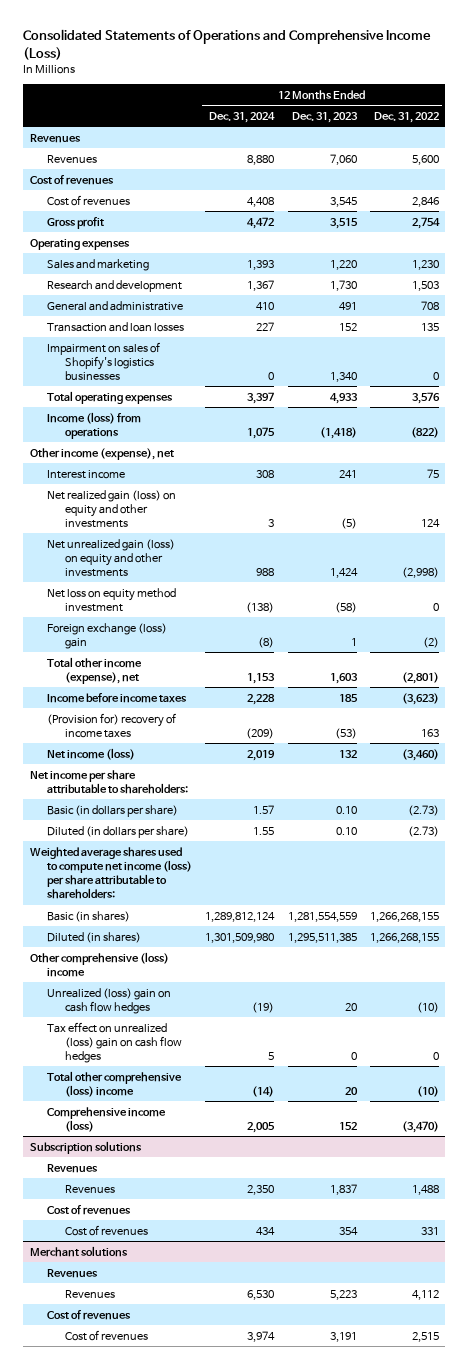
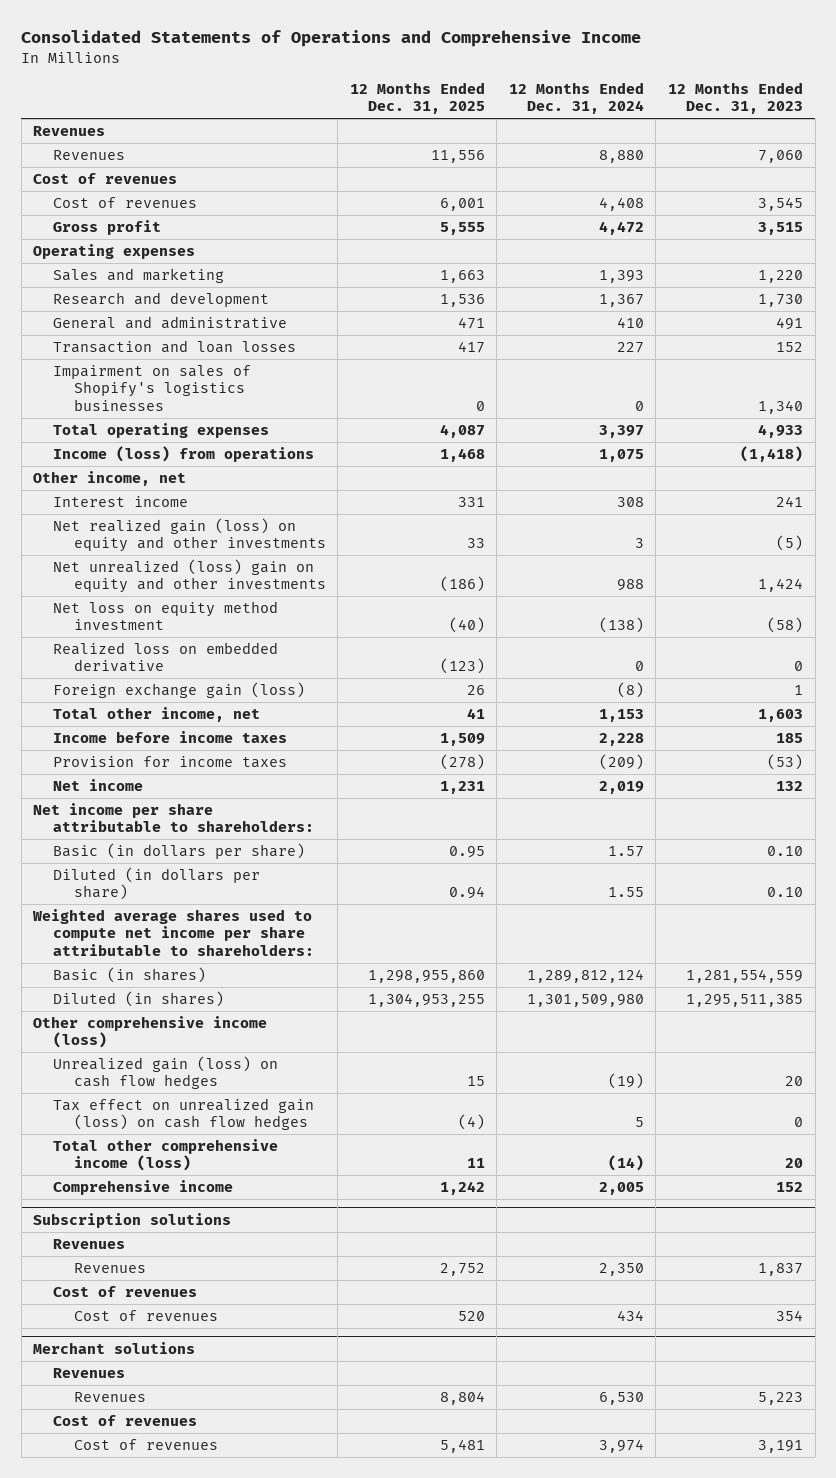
[23,29,432,60] Consolidated Statements of Operations and Comprehensive Income (Loss) -> [21,30,642,48] Consolidated Statements of Operations and Comprehensive Income
[373,111,439,123] Dec. 31, 2022 -> none
none -> [349,81,485,115] 12 Months Ended Dec. 31, 2025
[29,447,174,460] Other income (expense), net -> [33,471,187,487] Other income, net
[47,538,176,577] Net unrealized gain (loss) on equity and other investments -> [53,559,326,594] Net unrealized (loss) gain on equity and other investments
none -> [53,642,279,673] Realized loss on embedded derivative
[47,622,168,649] Foreign exchange (loss) gain -> [53,682,306,699] Foreign exchange gain (loss)
[47,656,143,684] Total other income (expense), net -> [53,707,261,723] Total other income, net
[47,712,177,738] (Provision for) recovery of income taxes -> [53,756,288,769] Provision for income taxes
[47,747,136,760] Net income (loss) -> [53,779,144,792] Net income
[29,846,193,900] Weighted average shares used to compute net income (loss) per share attributable to shareholders: -> [32,909,315,956] Weighted average shares used to compute net income per share attributable to shareholders:
[29,951,169,977] Other comprehensive (loss) income -> [33,1016,268,1049] Other comprehensive income (loss)
[47,987,172,1014] Unrealized (loss) gain on cash flow hedges -> [53,1056,279,1090] Unrealized gain (loss) on cash flow hedges
[47,1021,182,1063] Tax effect on unrealized (loss) gain on cash flow hedges -> [53,1098,315,1131] Tax effect on unrealized gain (loss) on cash flow hedges
[47,1070,183,1097] Total other comprehensive (loss) income -> [53,1139,279,1172] Total other comprehensive income (loss)
[47,1106,167,1132] Comprehensive income (loss) -> [53,1180,234,1196] Comprehensive income

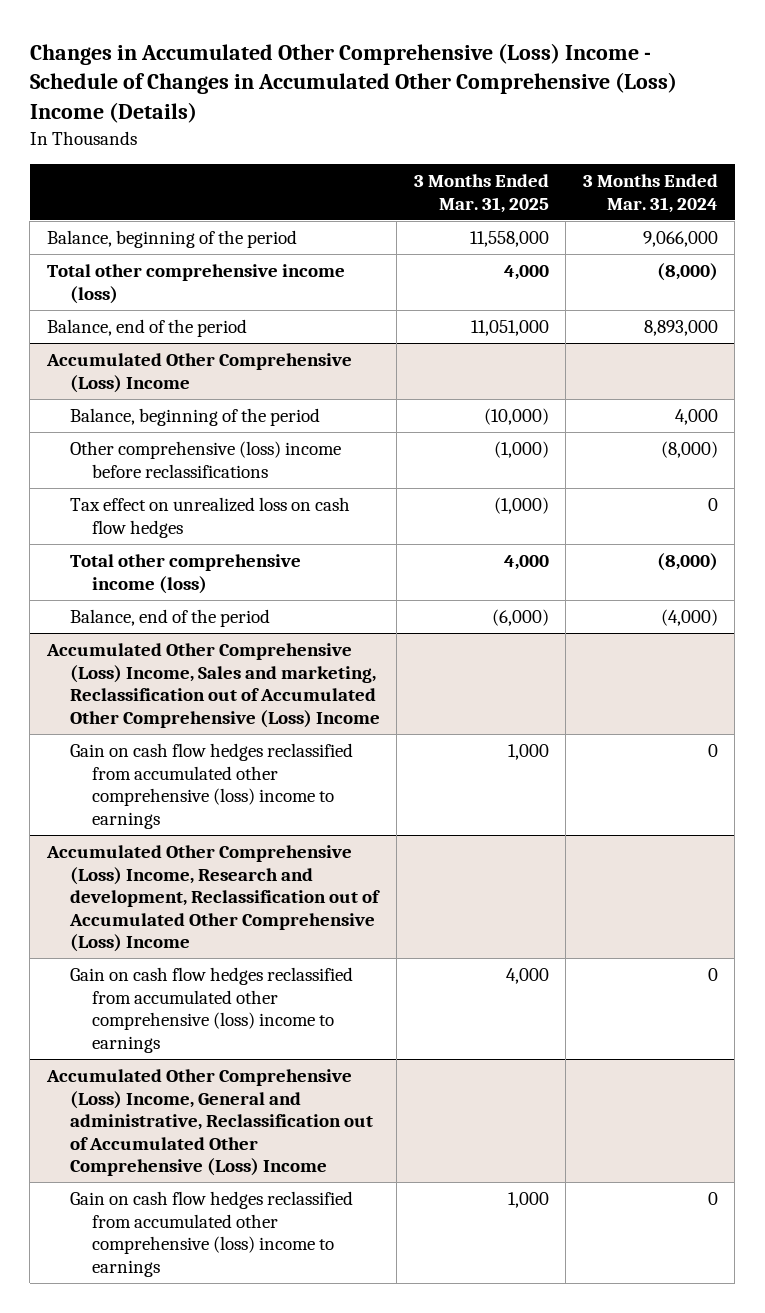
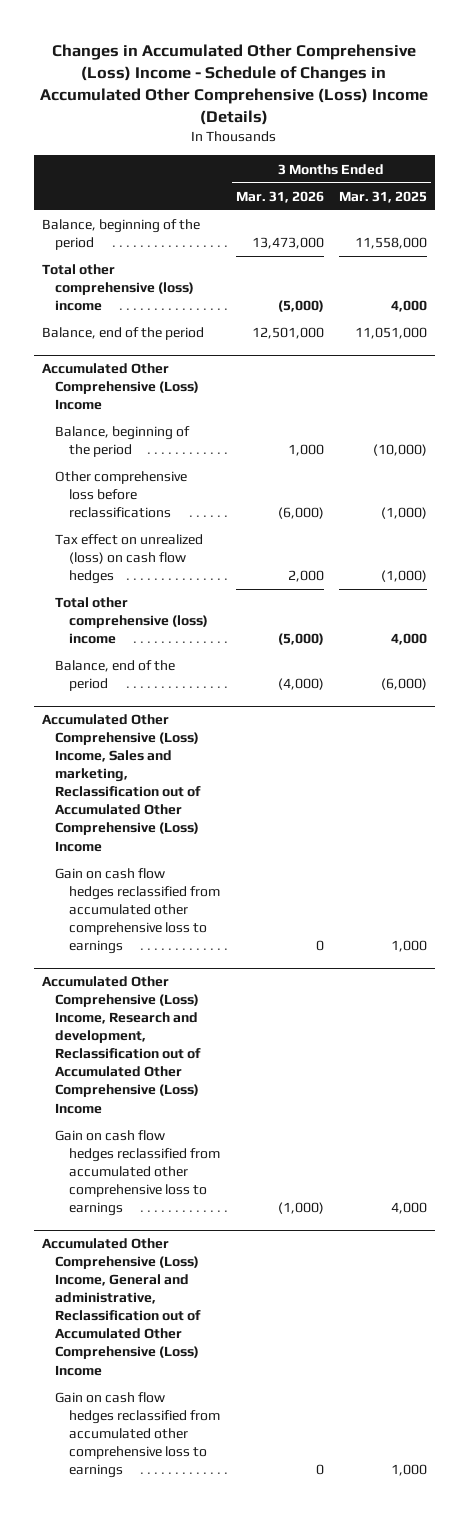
[582,174,718,213] 3 Months Ended Mar. 31, 2024 -> none
none -> [235,190,324,203] Mar. 31, 2026
[46,264,345,304] Total other comprehensive income (loss) -> [41,264,195,312] Total other comprehensive (loss) income
[69,441,341,478] Other comprehensive (loss) income before reclassifications -> [55,471,188,519] Other comprehensive loss before reclassifications
[69,497,350,538] Tax effect on unrealized loss on cash flow hedges -> [55,534,204,585] Tax effect on unrealized (loss) on cash flow hedges
[69,554,301,594] Total other comprehensive income (loss) -> [55,597,209,645] Total other comprehensive (loss) income
[69,743,353,829] Gain on cash flow hedges reclassified from accumulated other comprehensive (loss) income to earnings -> [55,868,221,955] Gain on cash flow hedges reclassified from accumulated other comprehensive loss to earnings
[69,967,353,1053] Gain on cash flow hedges reclassified from accumulated other comprehensive (loss) income to earnings -> [55,1130,221,1217] Gain on cash flow hedges reclassified from accumulated other comprehensive loss to earnings
[69,1191,353,1277] Gain on cash flow hedges reclassified from accumulated other comprehensive (loss) income to earnings -> [55,1392,221,1479] Gain on cash flow hedges reclassified from accumulated other comprehensive loss to earnings

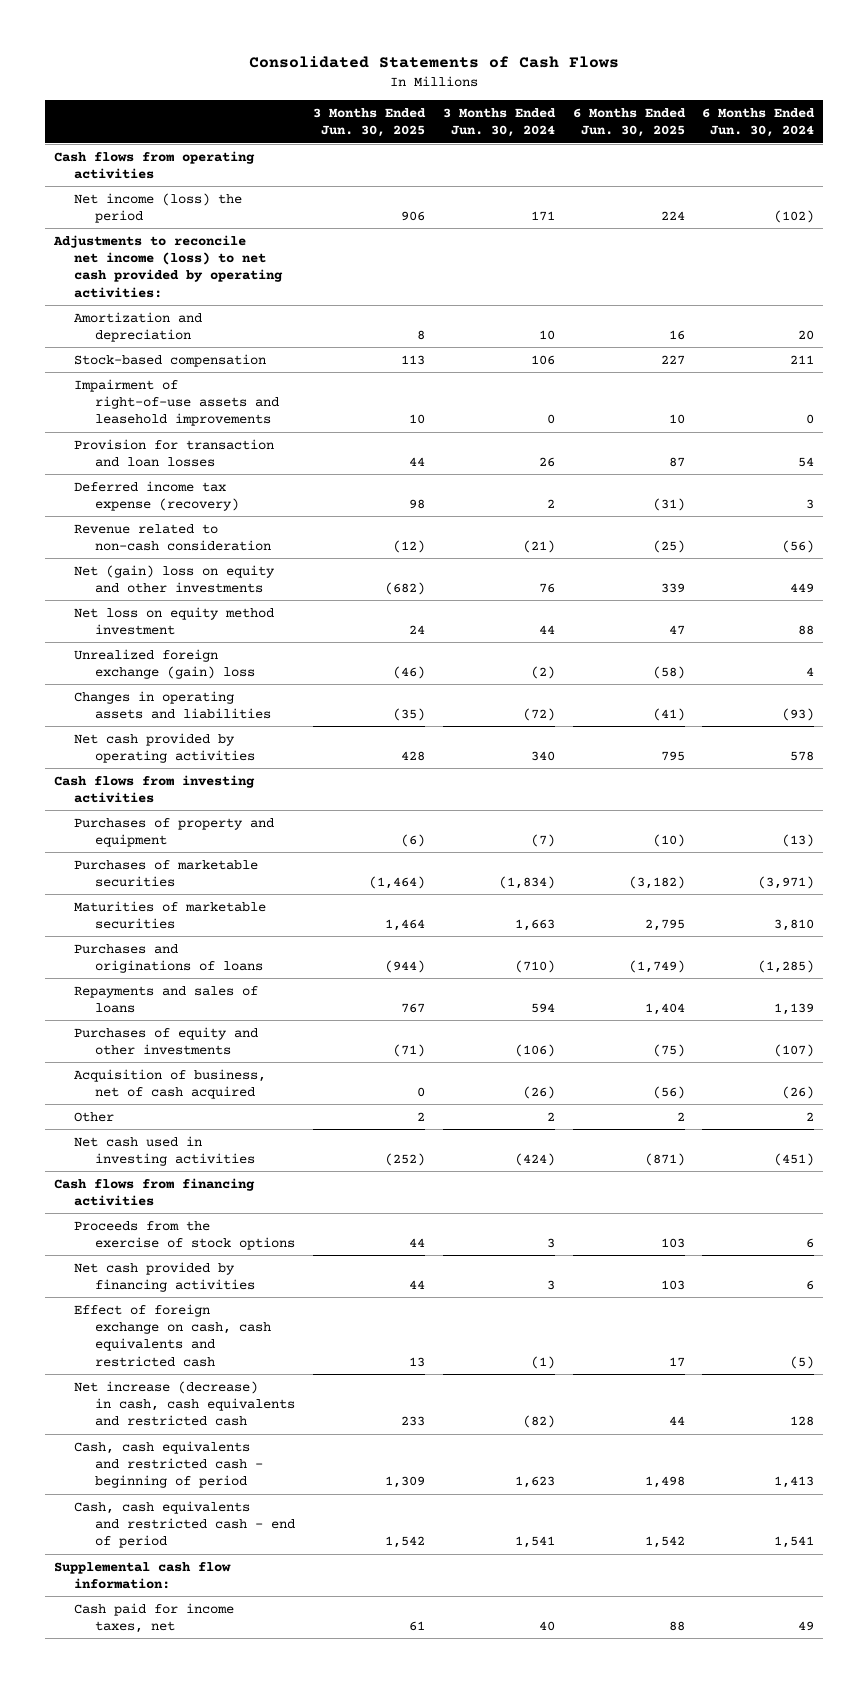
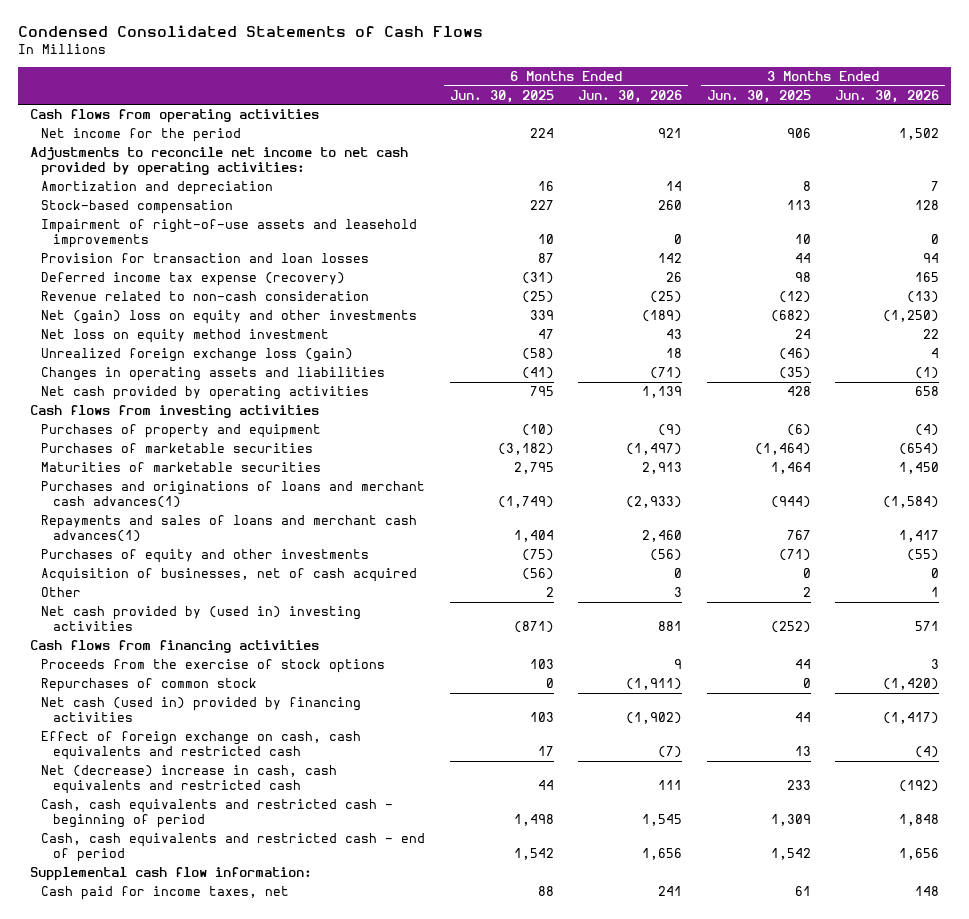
[249,55,620,68] Consolidated Statements of Cash Flows -> [17,25,483,38] Condensed Consolidated Statements of Cash Flows
[442,107,556,138] 3 Months Ended Jun. 30, 2024 -> none
[702,107,816,138] 6 Months Ended Jun. 30, 2024 -> none
none -> [578,89,683,103] Jun. 30, 2026
none -> [835,89,940,103] Jun. 30, 2026
[74,192,243,223] Net income (loss) the period -> [41,128,242,143] Net income for the period
[52,234,284,298] Adjustments to reconcile net income (loss) to net cash provided by operating activities: -> [29,147,408,177] Adjustments to reconcile net income to net cash provided by operating activities:
[74,648,256,679] Unrealized foreign exchange (gain) loss -> [41,348,354,363] Unrealized foreign exchange loss (gain)
[74,943,264,973] Purchases and originations of loans -> [41,481,426,509] Purchases and originations of loans and merchant cash advances(1)
[74,985,259,1013] Repayments and sales of loans -> [41,515,418,543] Repayments and sales of loans and merchant cash advances(1)
[74,1068,267,1099] Acquisition of business, net of cash acquired -> [41,568,418,583] Acquisition of businesses, net of cash acquired
[74,1135,256,1166] Net cash used in investing activities -> [41,606,362,632] Net cash provided by (used in) investing activities
none -> [41,678,258,693] Repurchases of common stock
[74,1261,256,1292] Net cash provided by financing activities -> [41,697,362,723] Net cash (used in) provided by financing activities
[74,1380,296,1427] Net increase (decrease) in cash, cash equivalents and restricted cash -> [41,765,338,795] Net (decrease) increase in cash, cash equivalents and restricted cash

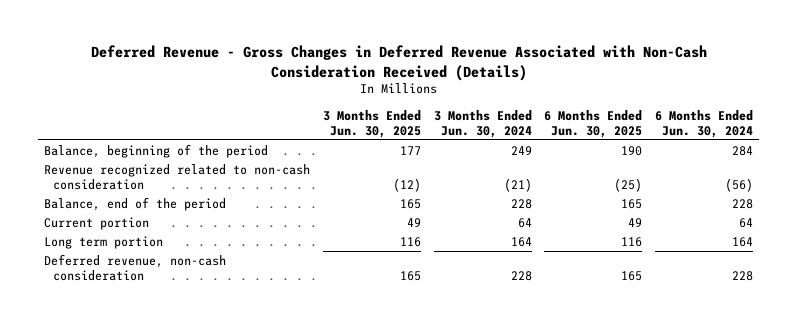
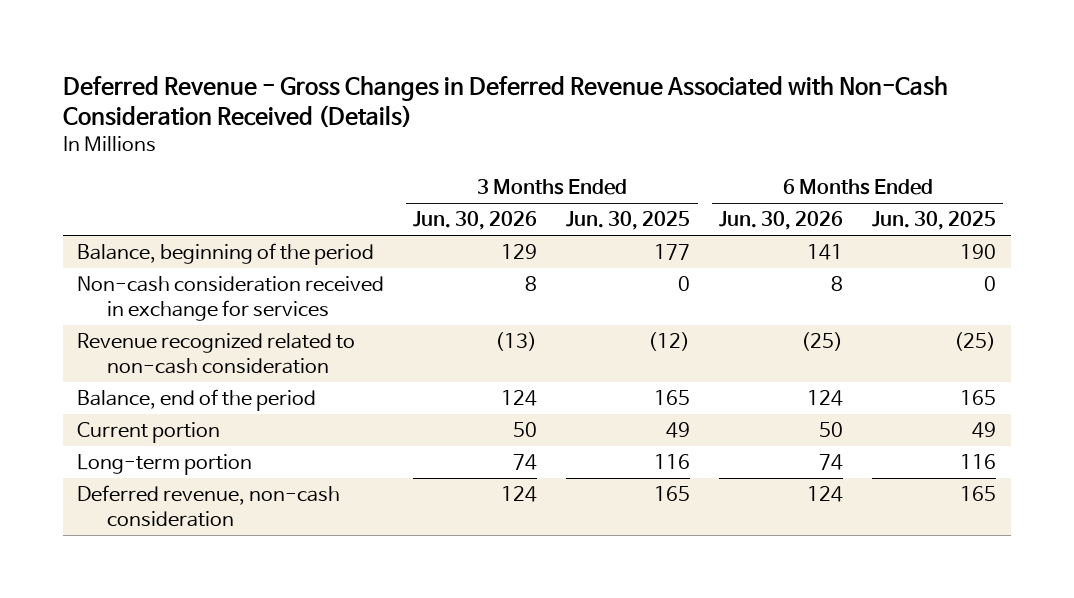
[433,109,532,138] 3 Months Ended Jun. 30, 2024 -> none
[654,109,753,138] 6 Months Ended Jun. 30, 2024 -> none
none -> [413,211,538,231] Jun. 30, 2026
none -> [719,211,844,231] Jun. 30, 2026
none -> [77,276,385,321] Non-cash consideration received in exchange for services
[44,235,164,249] Long term portion -> [77,454,253,476] Long-term portion

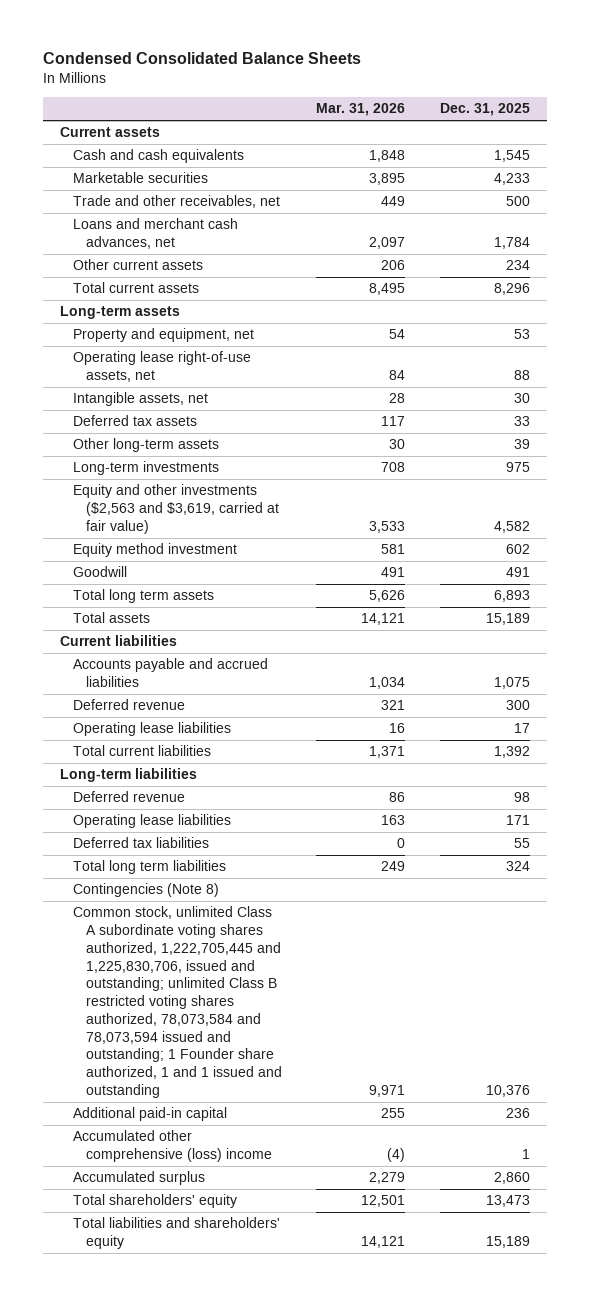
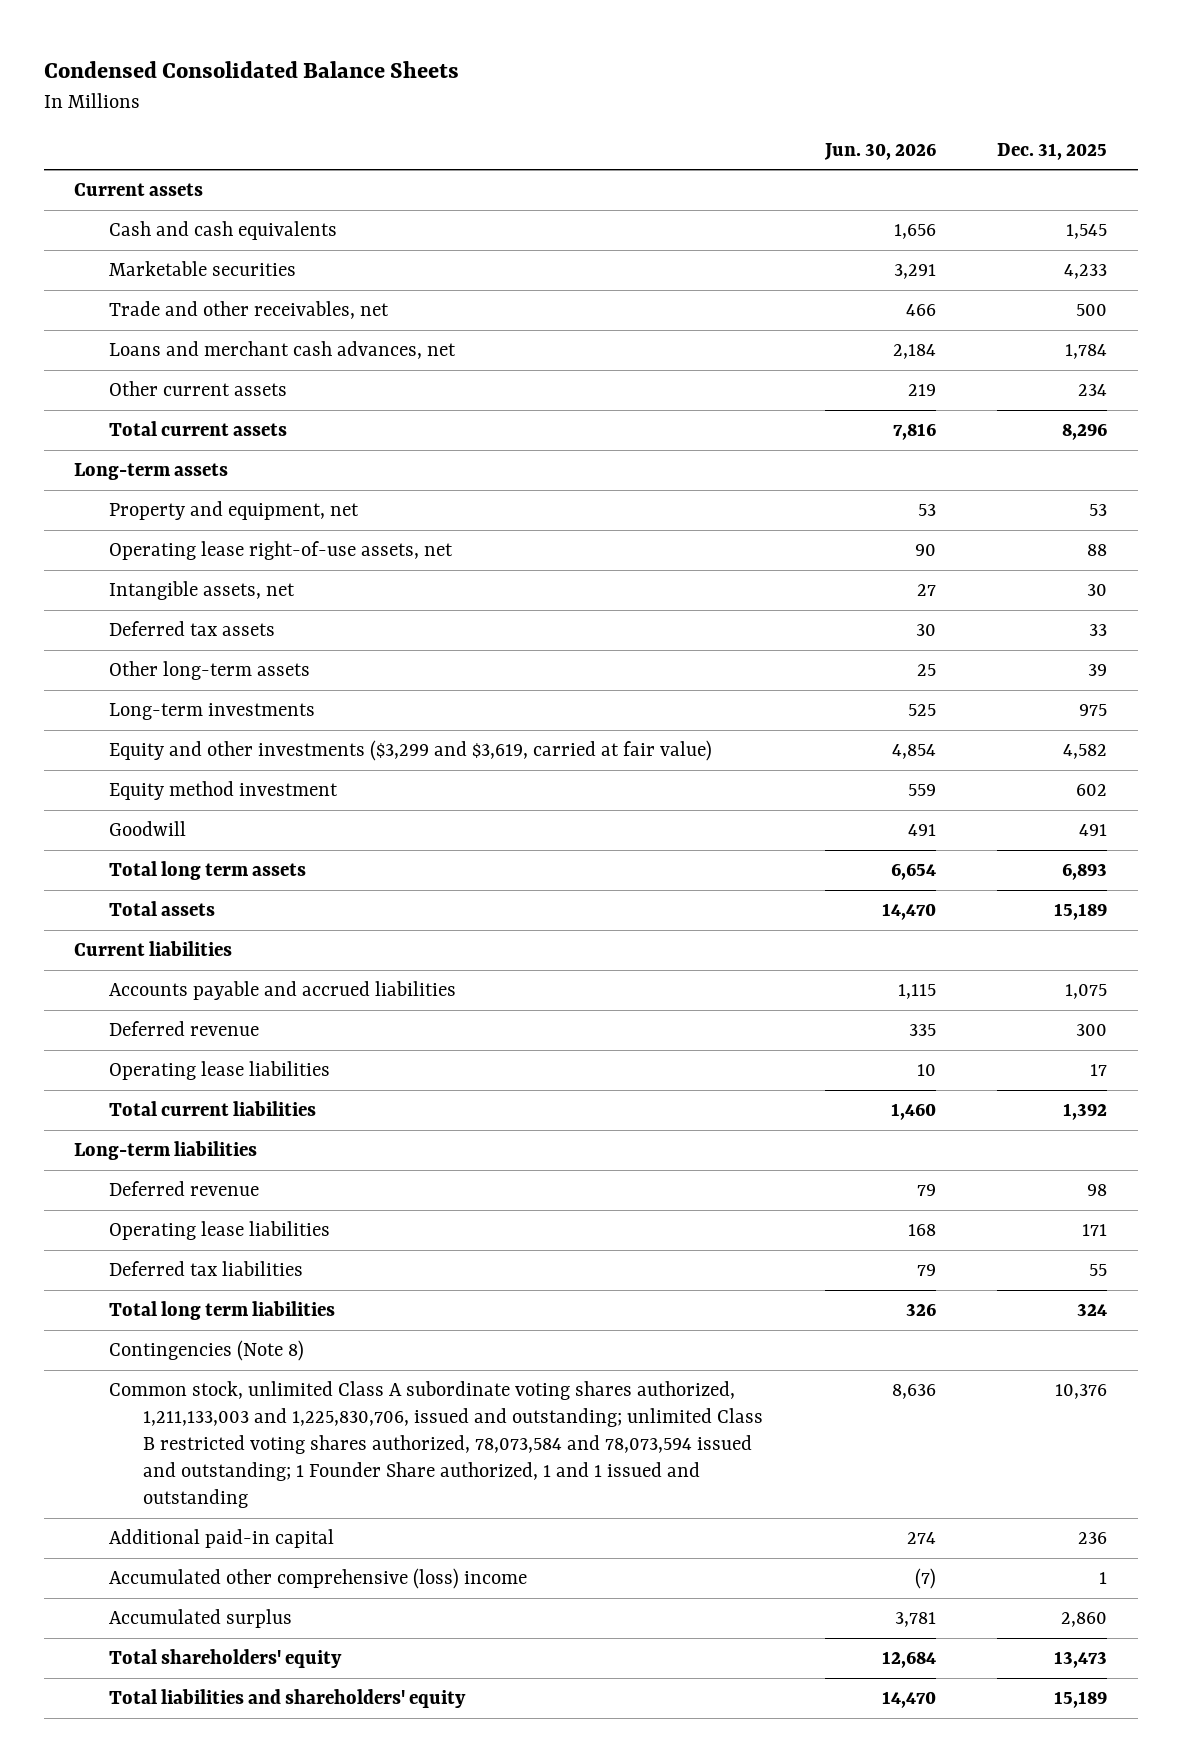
[316,103,406,117] Mar. 31, 2026 -> none
none -> [823,142,936,160] Jun. 30, 2026
[72,484,279,534] Equity and other investments ($2,563 and $3,619, carried at fair value) -> [108,740,712,762] Equity and other investments ($3,299 and $3,619, carried at fair value)
[72,906,282,1098] Common stock, unlimited Class A subordinate voting shares authorized, 1,222,705,445 and 1,225,830,706, issued and outstanding; unlimited Class B restricted voting shares authorized, 78,073,584 and 78,073,594 issued and outstanding; 1 Founder share authorized, 1 and 1 issued and outstanding -> [108,1381,764,1509] Common stock, unlimited Class A subordinate voting shares authorized, 1,211,133,003 and 1,225,830,706, issued and outstanding; unlimited Class B restricted voting shares authorized, 78,073,584 and 78,073,594 issued and outstanding; 1 Founder Share authorized, 1 and 1 issued and outstanding

